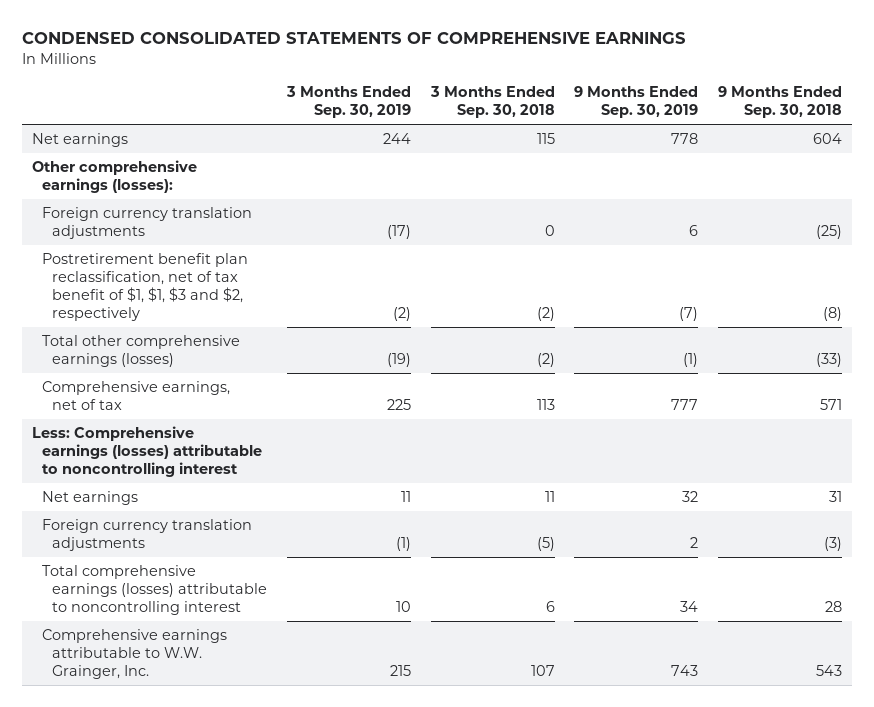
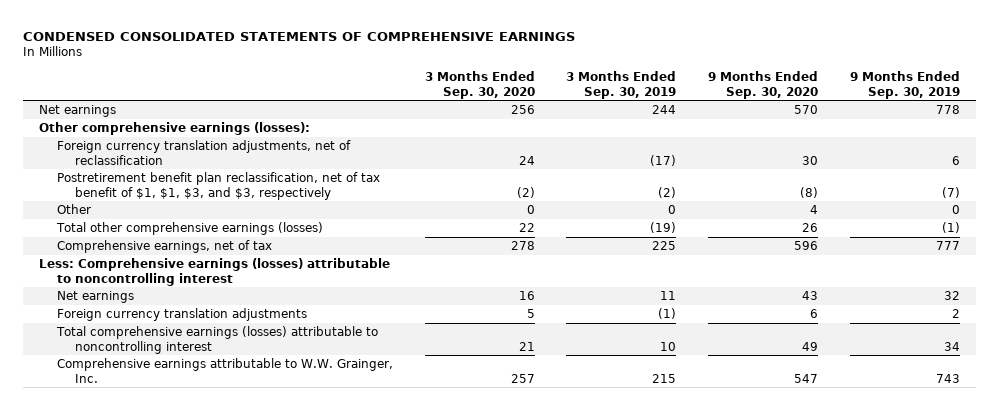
[429,86,555,119] 3 Months Ended Sep. 30, 2018 -> none
[717,86,842,119] 9 Months Ended Sep. 30, 2018 -> none
none -> [424,70,535,99] 3 Months Ended Sep. 30, 2020
none -> [707,70,818,99] 9 Months Ended Sep. 30, 2020
[42,207,253,239] Foreign currency translation adjustments -> [56,140,351,165] Foreign currency translation adjustments, net of reclassification
[42,253,249,321] Postretirement benefit plan reclassification, net of tax benefit of $1, $1, $3 and $2, respectively -> [56,172,380,200] Postretirement benefit plan reclassification, net of tax benefit of $1, $1, $3, and $3, respectively
none -> [56,204,91,215] Other

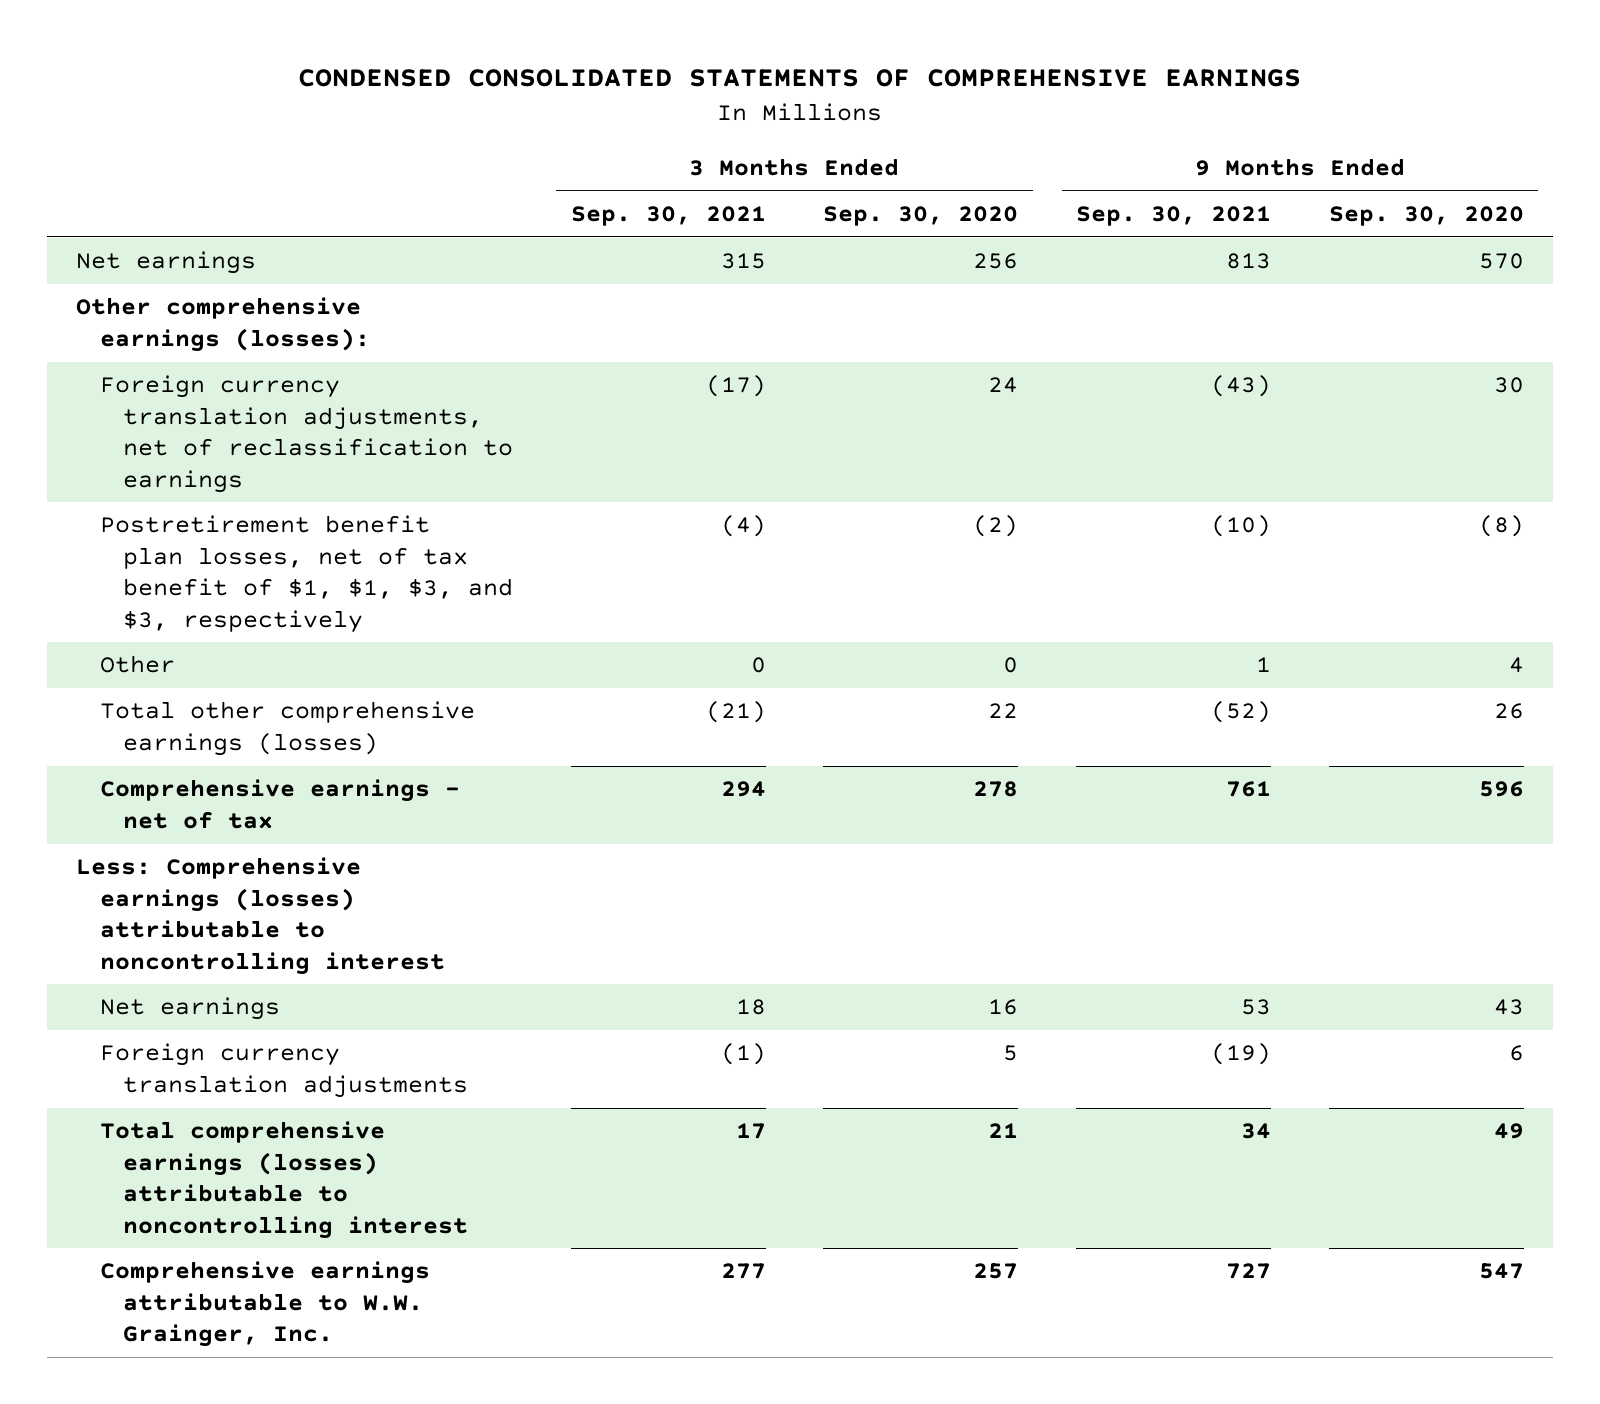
[566,70,677,99] 3 Months Ended Sep. 30, 2019 -> none
[849,70,960,99] 9 Months Ended Sep. 30, 2019 -> none
none -> [570,206,766,227] Sep. 30, 2021
none -> [1076,206,1272,227] Sep. 30, 2021
[56,140,351,165] Foreign currency translation adjustments, net of reclassification -> [99,375,513,493] Foreign currency translation adjustments, net of reclassification to earnings
[56,172,380,200] Postretirement benefit plan reclassification, net of tax benefit of $1, $1, $3, and $3, respectively -> [99,515,513,633] Postretirement benefit plan losses, net of tax benefit of $1, $1, $3, and $3, respectively
[56,240,272,254] Comprehensive earnings, net of tax -> [99,779,460,829] Comprehensive earnings - net of tax

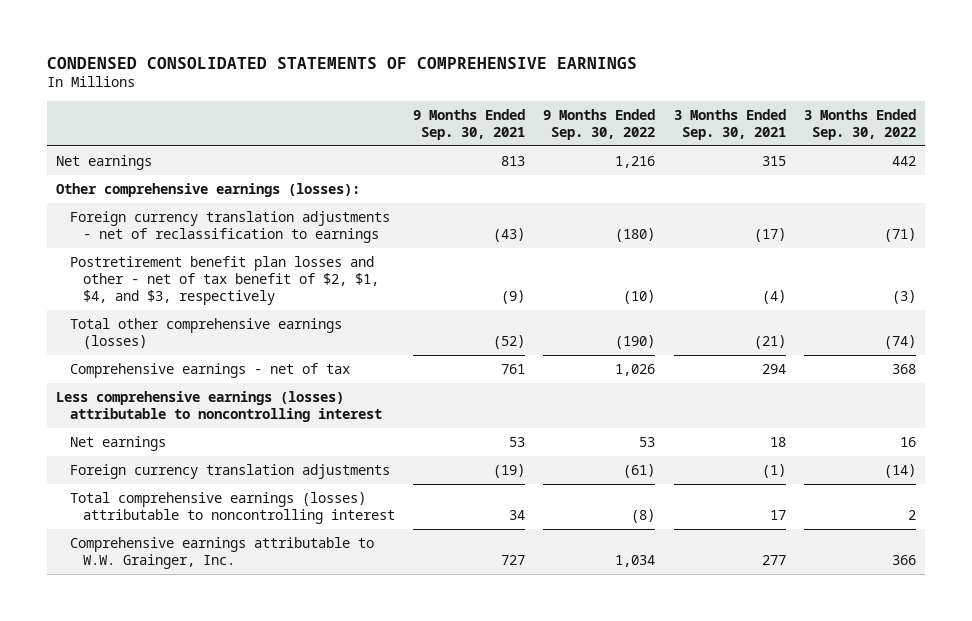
[823,206,1019,227] Sep. 30, 2020 -> none
[1328,206,1524,227] Sep. 30, 2020 -> none
none -> [543,108,656,141] 9 Months Ended Sep. 30, 2022
none -> [803,108,916,141] 3 Months Ended Sep. 30, 2022
[99,655,175,674] Other -> none
[99,375,513,493] Foreign currency translation adjustments, net of reclassification to earnings -> [69,210,390,243] Foreign currency translation adjustments - net of reclassification to earnings
[99,515,513,633] Postretirement benefit plan losses, net of tax benefit of $1, $1, $3, and $3, respectively -> [69,255,380,305] Postretirement benefit plan losses and other - net of tax benefit of $2, $1, $4, and $3, respectively
[1211,515,1272,538] (10) -> [501,289,526,304] (9)
[76,857,445,975] Less: Comprehensive earnings (losses) attributable to noncontrolling interest -> [56,390,382,422] Less comprehensive earnings (losses) attributable to noncontrolling interest

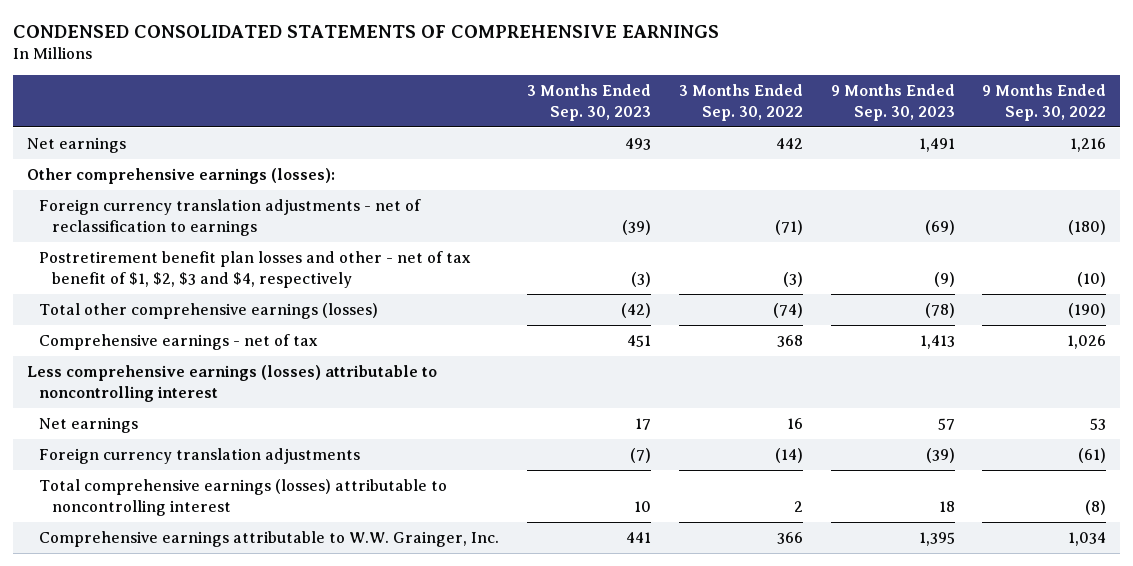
[413,108,526,141] 9 Months Ended Sep. 30, 2021 -> none
[673,108,786,141] 3 Months Ended Sep. 30, 2021 -> none
none -> [527,84,652,121] 3 Months Ended Sep. 30, 2023
none -> [830,84,955,121] 9 Months Ended Sep. 30, 2023
[69,255,380,305] Postretirement benefit plan losses and other - net of tax benefit of $2, $1, $4, and $3, respectively -> [39,251,472,288] Postretirement benefit plan losses and other - net of tax benefit of $1, $2, $3 and $4, respectively

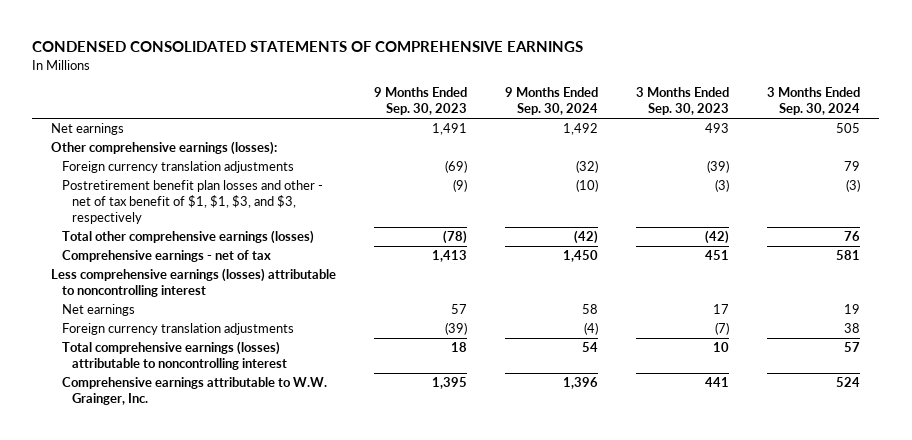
[678,84,803,121] 3 Months Ended Sep. 30, 2022 -> none
[982,84,1107,121] 9 Months Ended Sep. 30, 2022 -> none
none -> [505,87,599,116] 9 Months Ended Sep. 30, 2024
none -> [767,87,861,116] 3 Months Ended Sep. 30, 2024
[39,199,422,236] Foreign currency translation adjustments - net of reclassification to earnings -> [61,161,294,174] Foreign currency translation adjustments
[39,251,472,288] Postretirement benefit plan losses and other - net of tax benefit of $1, $2, $3 and $4, respectively -> [61,180,323,225] Postretirement benefit plan losses and other - net of tax benefit of $1, $1, $3, and $3, respectively

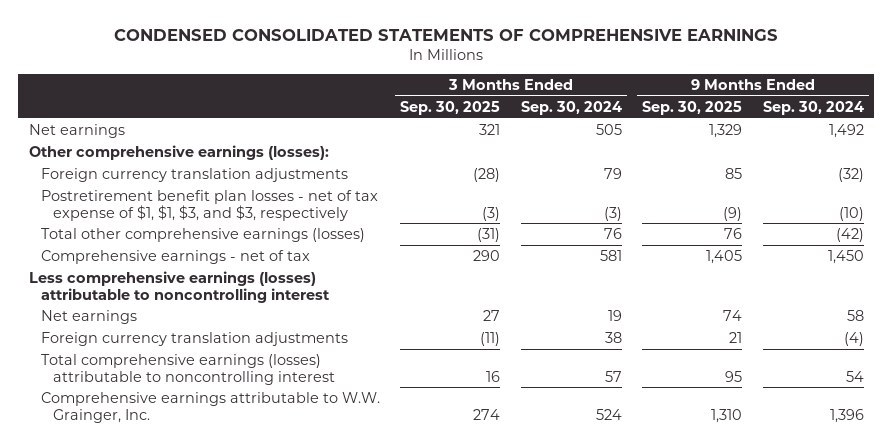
[374,87,468,116] 9 Months Ended Sep. 30, 2023 -> none
[636,87,730,116] 3 Months Ended Sep. 30, 2023 -> none
none -> [400,100,501,115] Sep. 30, 2025
none -> [642,100,743,115] Sep. 30, 2025
[61,180,323,225] Postretirement benefit plan losses and other - net of tax benefit of $1, $1, $3, and $3, respectively -> [40,189,378,221] Postretirement benefit plan losses - net of tax expense of $1, $1, $3, and $3, respectively

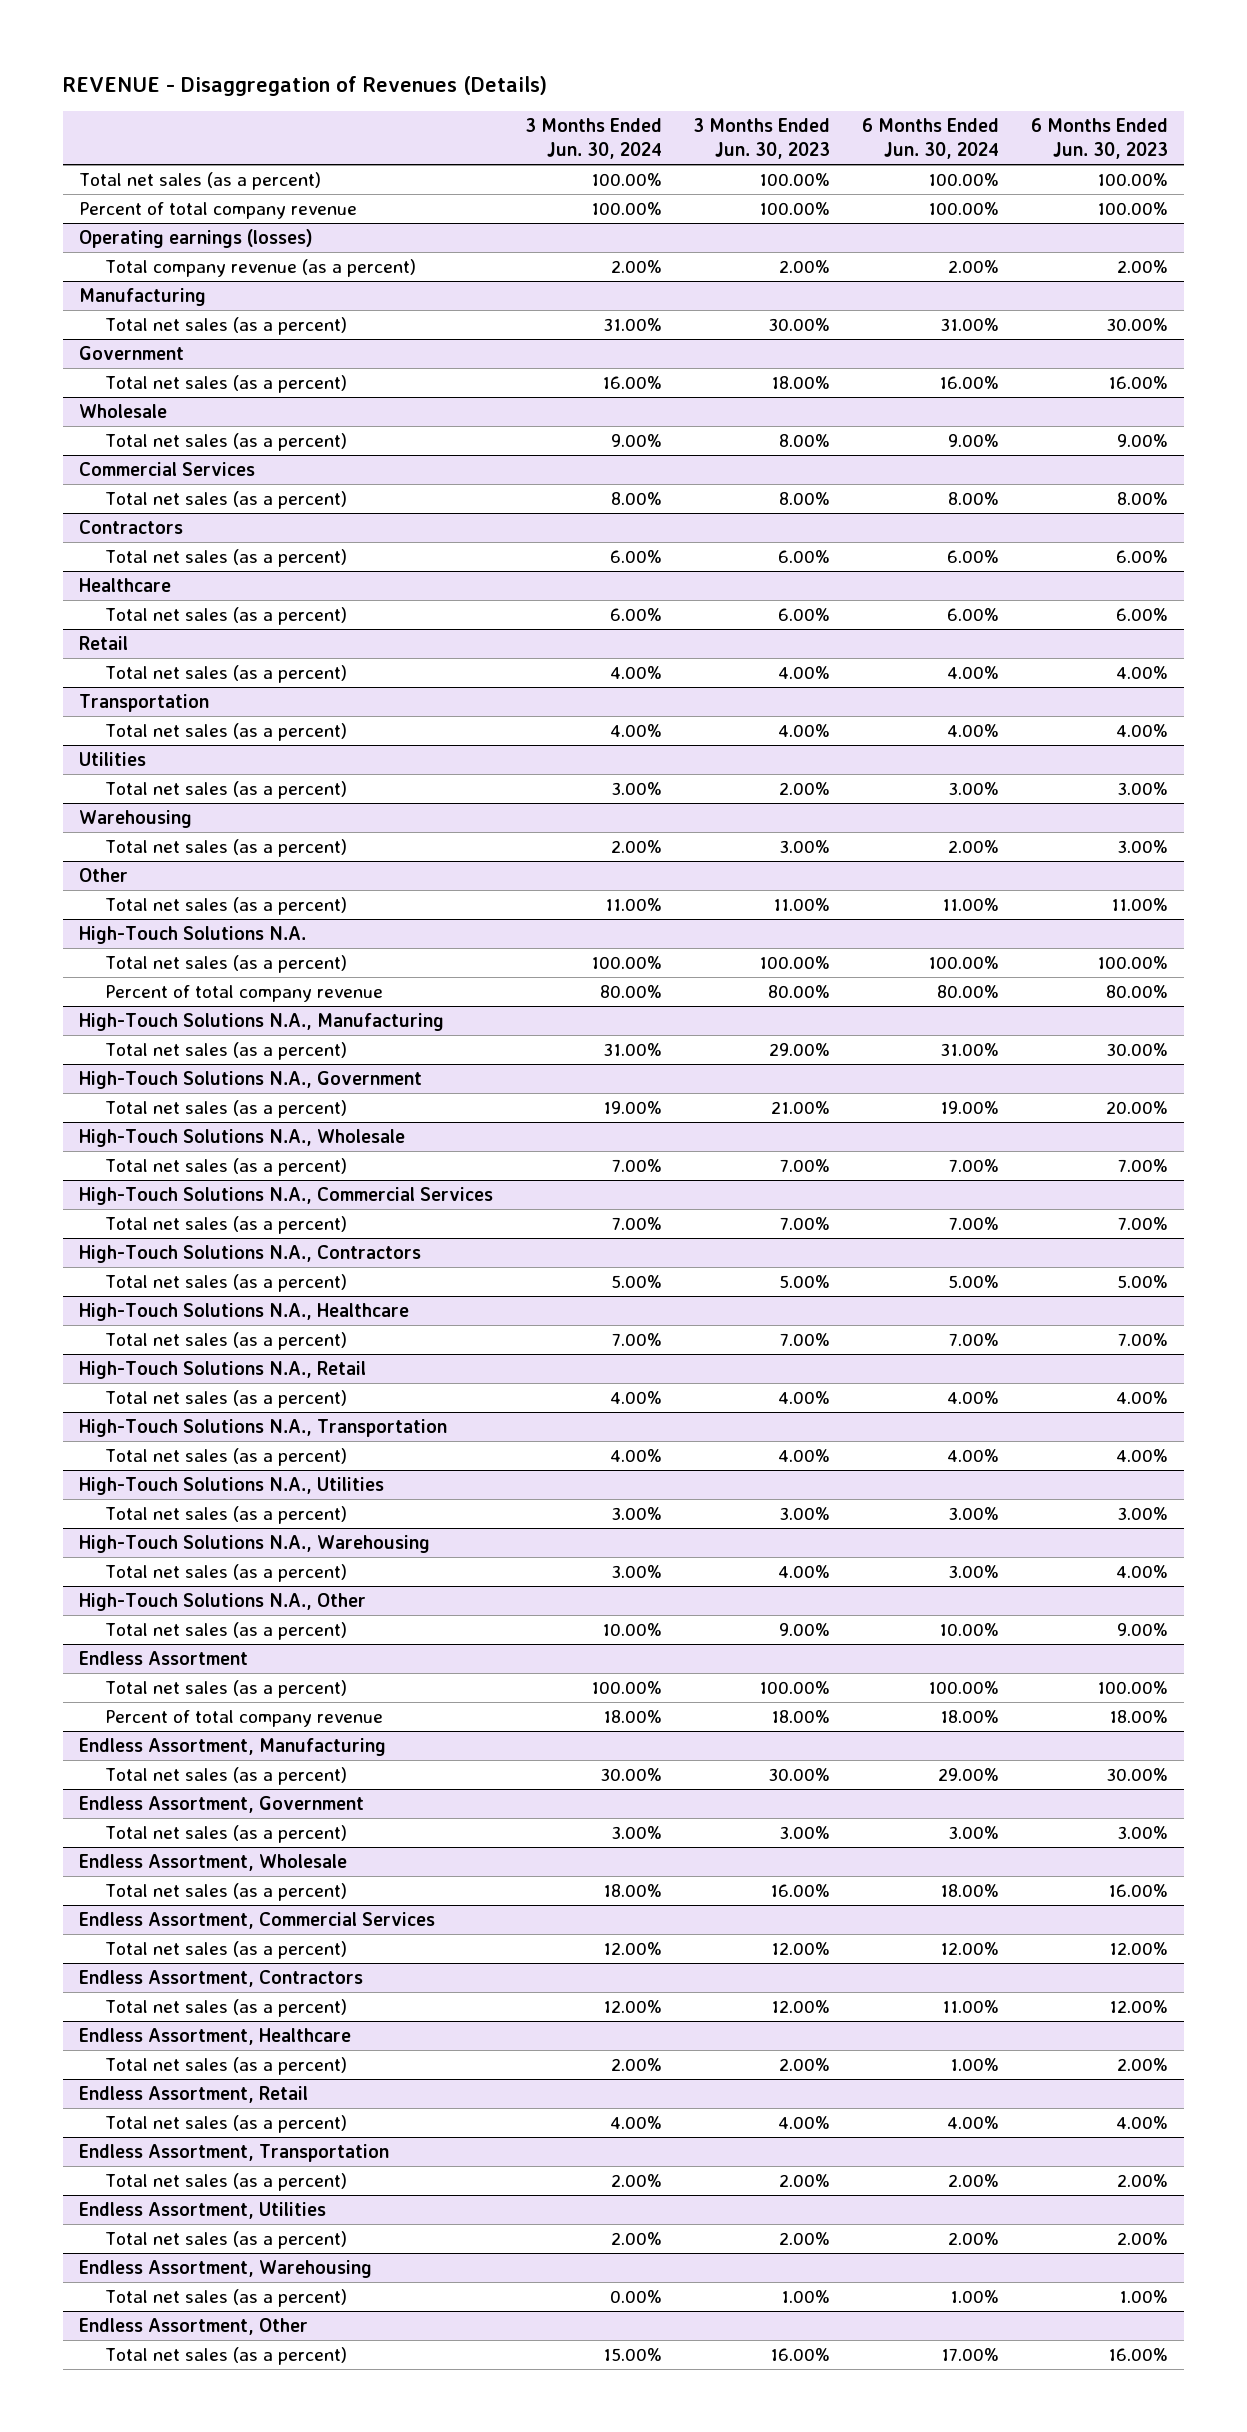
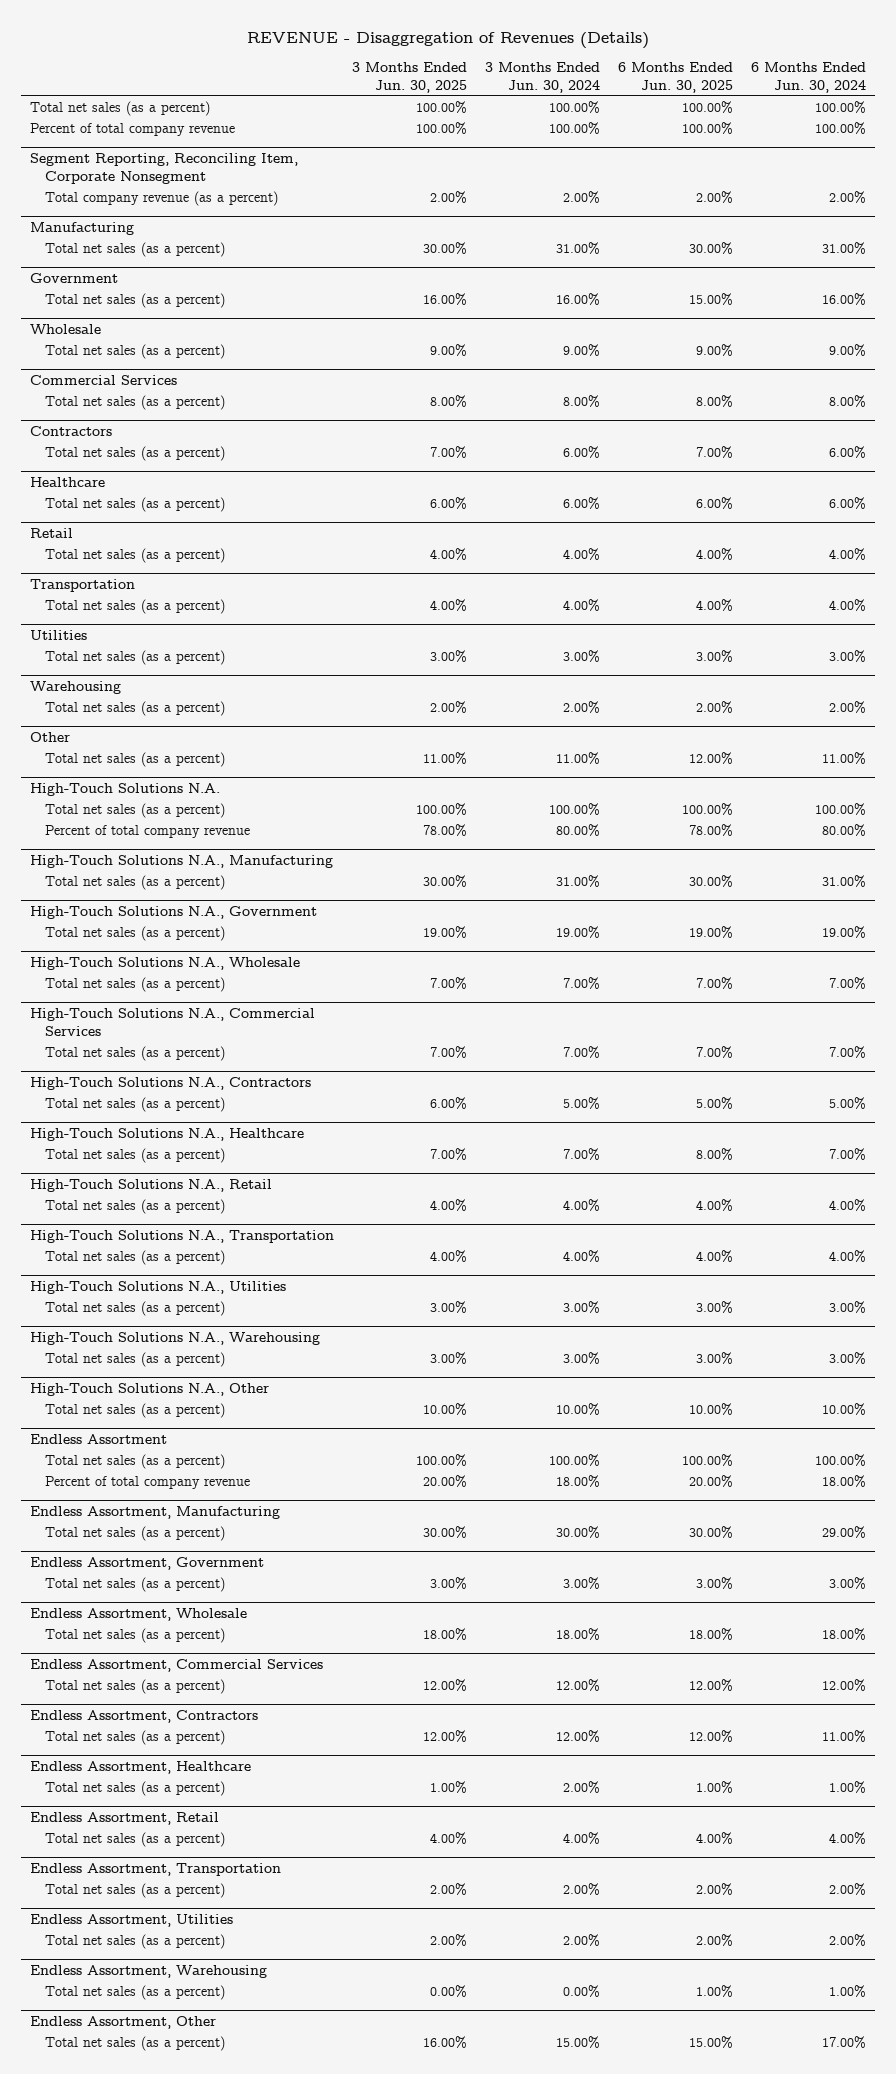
[693,117,831,159] 3 Months Ended Jun. 30, 2023 -> none
[1031,117,1169,159] 6 Months Ended Jun. 30, 2023 -> none
none -> [352,61,468,93] 3 Months Ended Jun. 30, 2025
none -> [618,61,734,93] 6 Months Ended Jun. 30, 2025
[78,228,313,248] Operating earnings (losses) -> [30,153,299,185] Segment Reporting, Reconciling Item, Corporate Nonsegment

